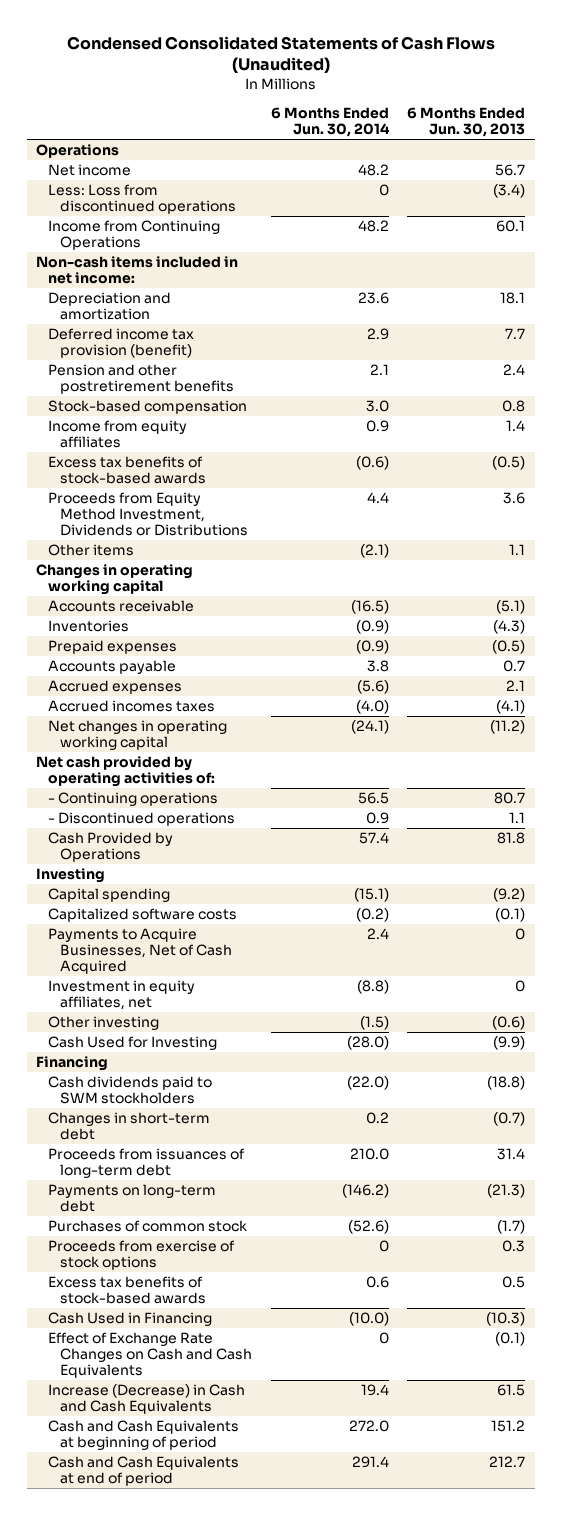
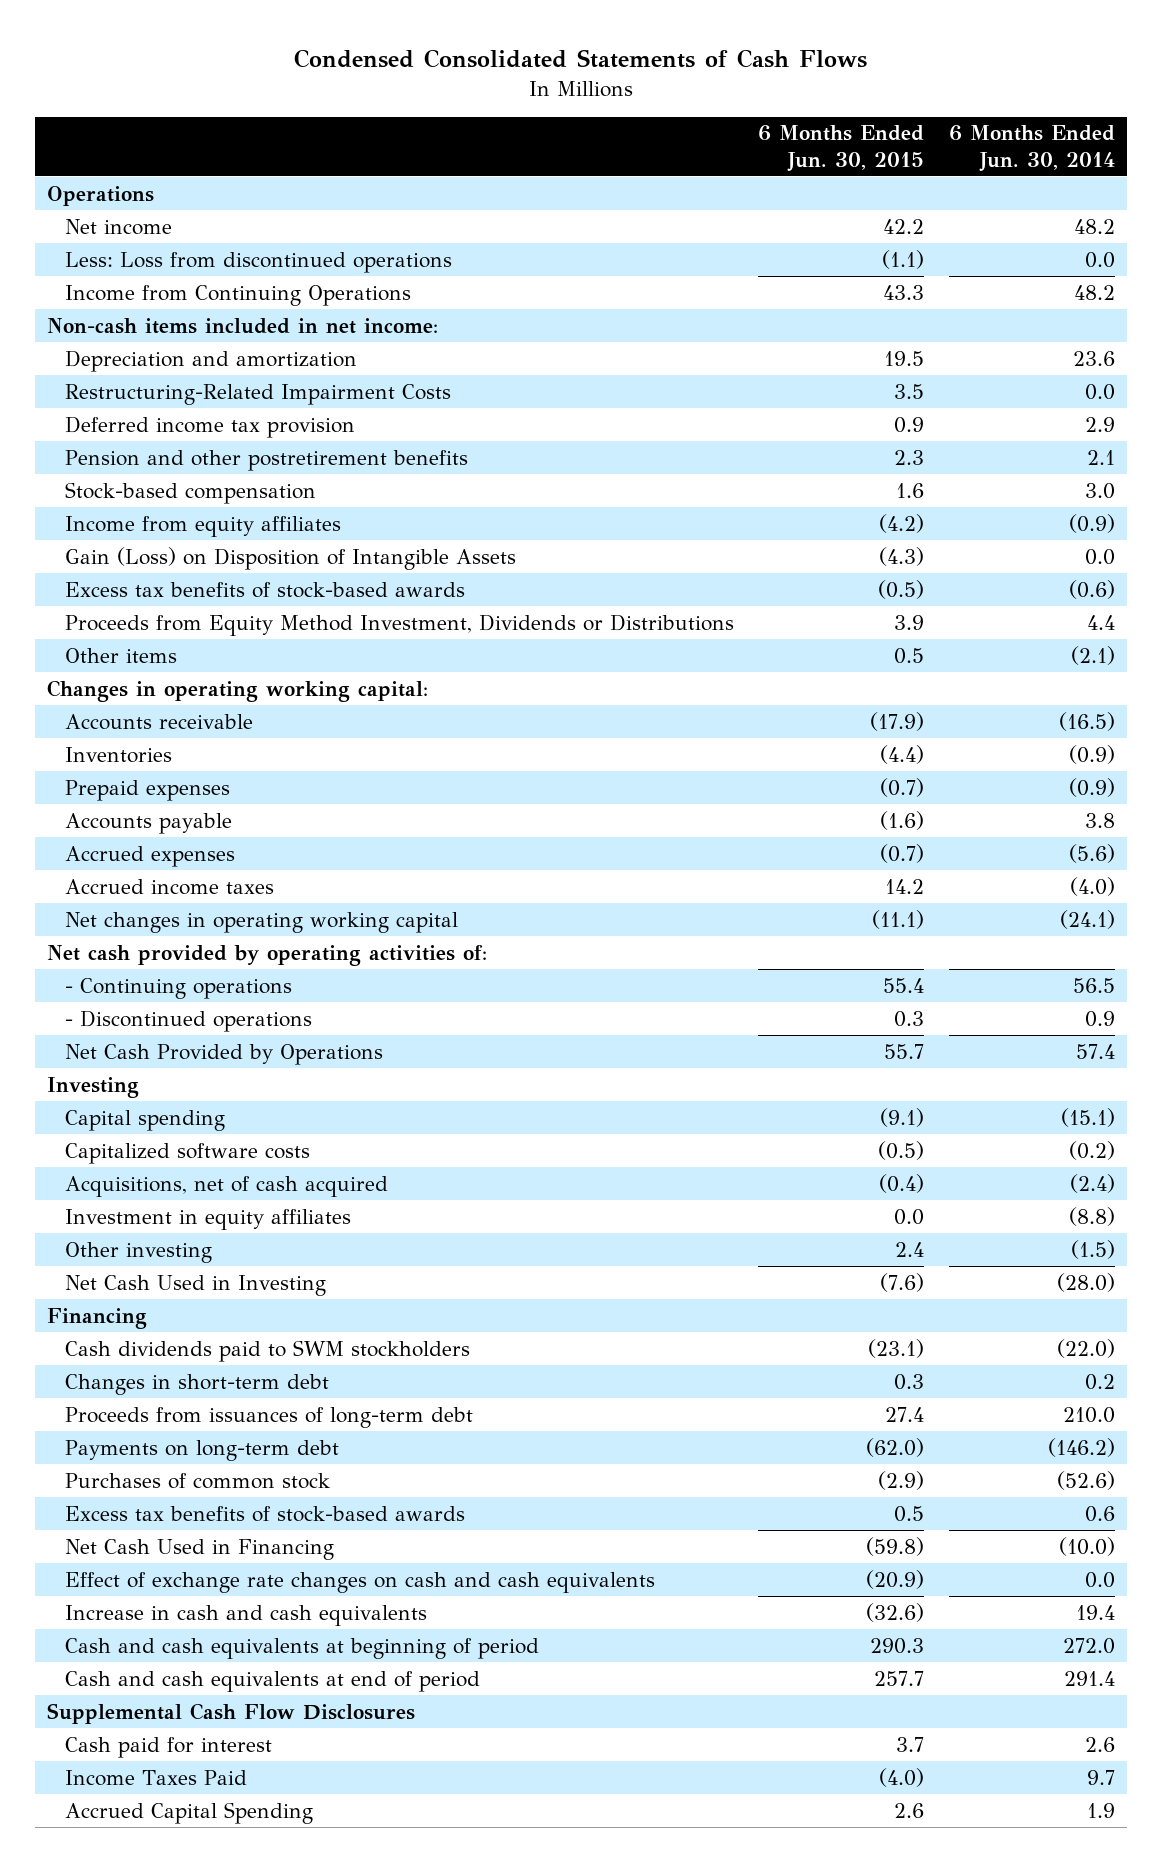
[66,35,495,74] Condensed Consolidated Statements of Cash Flows (Unaudited) -> [293,49,867,69] Condensed Consolidated Statements of Cash Flows
[407,107,526,138] 6 Months Ended Jun. 30, 2013 -> none
none -> [758,125,925,172] 6 Months Ended Jun. 30, 2015
[378,184,389,197] 0 -> [1084,251,1115,268] 0.0
none -> [64,383,451,405] Restructuring-Related Impairment Costs
[48,328,195,359] Deferred income tax provision (benefit) -> [64,415,355,438] Deferred income tax provision
[365,420,389,433] 0.9 -> [1068,513,1115,533] (0.9)
none -> [64,546,516,570] Gain (Loss) on Disposition of Intangible Assets
[36,564,194,596] Changes in operating working capital -> [46,679,428,702] Changes in operating working capital:
[48,700,216,713] Accrued incomes taxes -> [64,878,274,895] Accrued income taxes
[48,832,174,863] Cash Provided by Operations -> [64,1043,383,1065] Net Cash Provided by Operations
[48,928,233,975] Payments to Acquire Businesses, Net of Cash Acquired -> [64,1175,388,1197] Acquisitions, net of cash acquired
[366,928,389,940] 2.4 -> [1069,1173,1115,1193] (2.4)
[48,980,196,1011] Investment in equity affiliates, net -> [64,1208,351,1230] Investment in equity affiliates
[48,1036,218,1051] Cash Used for Investing -> [64,1274,326,1296] Net Cash Used in Investing
[48,1240,236,1271] Proceeds from exercise of stock options -> none
[48,1312,213,1327] Cash Used in Financing -> [64,1538,334,1560] Net Cash Used in Financing
[48,1332,253,1379] Effect of Exchange Rate Changes on Cash and Cash Equivalents -> [64,1571,655,1593] Effect of exchange rate changes on cash and cash equivalents
[378,1332,389,1345] 0 -> [1084,1571,1115,1588] 0.0
[48,1384,246,1415] Increase (Decrease) in Cash and Cash Equivalents -> [64,1604,427,1626] Increase in cash and cash equivalents
[48,1420,240,1451] Cash and Cash Equivalents at beginning of period -> [64,1637,539,1659] Cash and cash equivalents at beginning of period
[48,1456,240,1487] Cash and Cash Equivalents at end of period -> [64,1670,480,1692] Cash and cash equivalents at end of period
none -> [46,1702,415,1724] Supplemental Cash Flow Disclosures
none -> [64,1736,272,1758] Cash paid for interest
none -> [64,1769,247,1786] Income Taxes Paid
none -> [64,1801,313,1824] Accrued Capital Spending

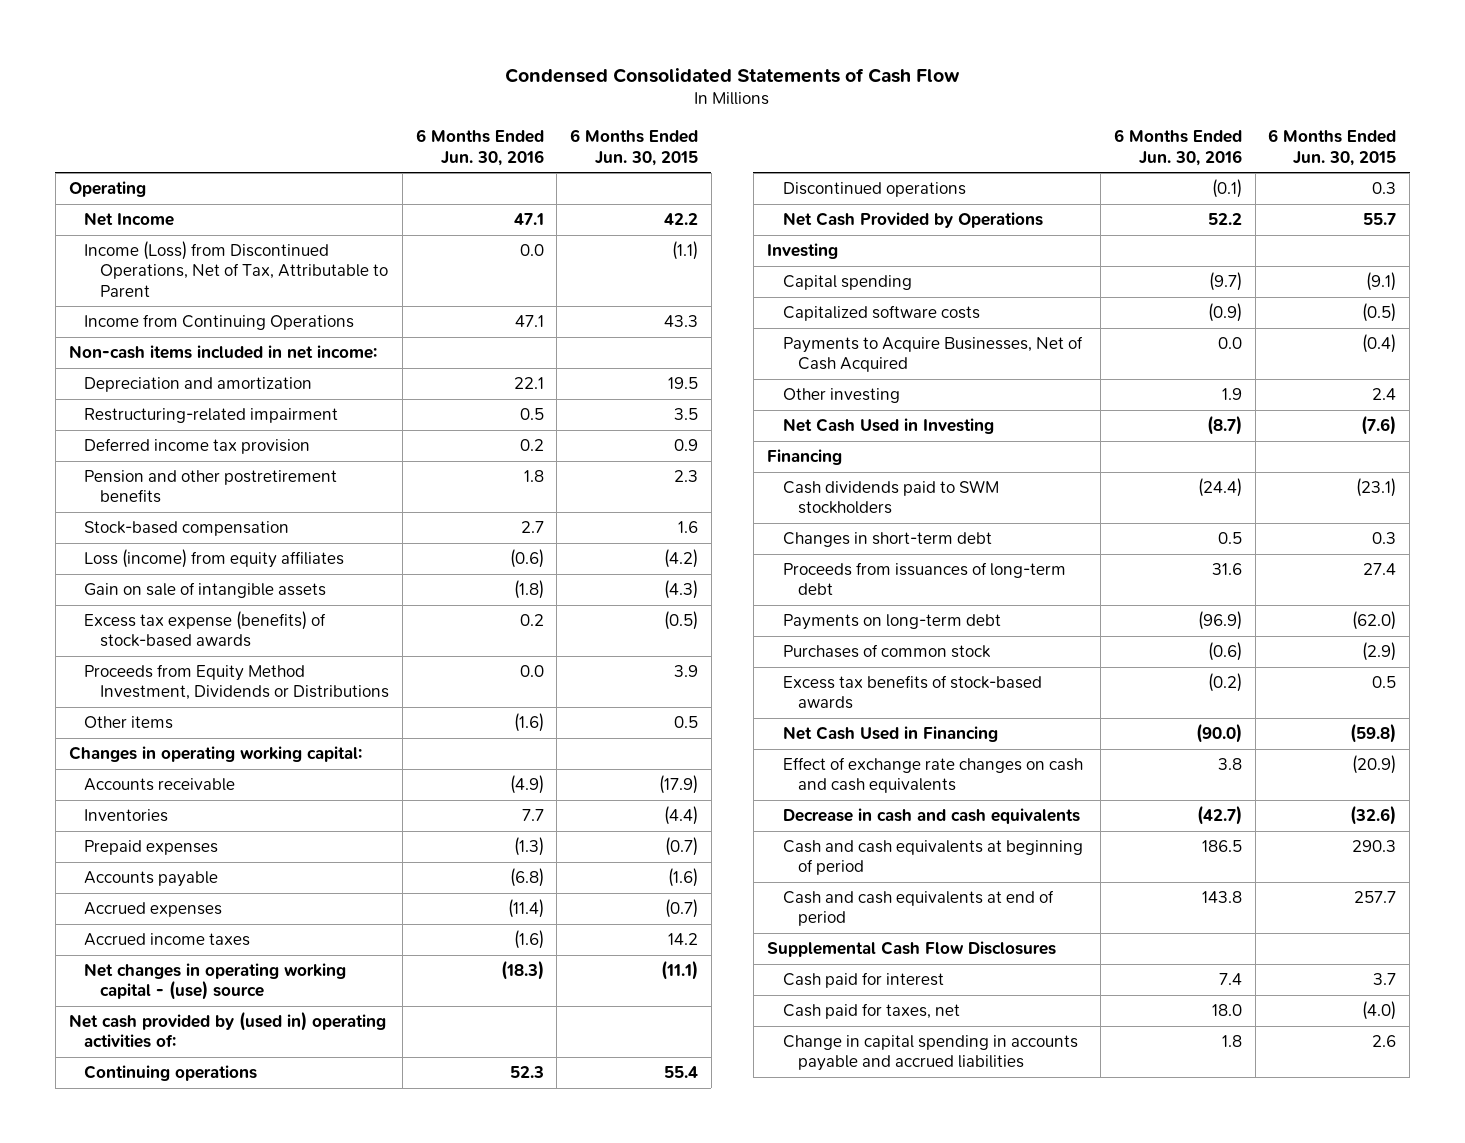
[293,49,867,69] Condensed Consolidated Statements of Cash Flows -> [505,67,961,83] Condensed Consolidated Statements of Cash Flow
[948,125,1115,172] 6 Months Ended Jun. 30, 2014 -> none
none -> [415,129,544,166] 6 Months Ended Jun. 30, 2016
[46,185,154,206] Operations -> [68,181,146,198] Operating
[64,218,172,235] Net income -> [84,212,175,227] Net Income
[64,251,452,273] Less: Loss from discontinued operations -> [84,241,389,297] Income (Loss) from Discontinued Operations, Net of Tax, Attributable to Parent
[64,383,451,405] Restructuring-Related Impairment Costs -> [84,408,339,424] Restructuring-related impairment
[64,515,341,537] Income from equity affiliates -> [84,549,345,569] Loss (income) from equity affiliates
[64,546,516,570] Gain (Loss) on Disposition of Intangible Assets -> [84,582,327,599] Gain on sale of intangible assets
[64,581,465,598] Excess tax benefits of stock-based awards -> [84,611,327,648] Excess tax expense (benefits) of stock-based awards
[64,911,458,933] Net changes in operating working capital -> [84,963,347,1001] Net changes in operating working capital - (use) source
[46,944,487,966] Net cash provided by operating activities of: -> [68,1011,386,1049] Net cash provided by (used in) operating activities of:
[64,977,292,999] - Continuing operations -> [84,1065,258,1082] Continuing operations
[64,1009,312,1032] - Discontinued operations -> [782,182,966,198] Discontinued operations
[64,1208,351,1230] Investment in equity affiliates -> none
[64,1175,388,1197] Acquisitions, net of cash acquired -> [782,336,1083,373] Payments to Acquire Businesses, Net of Cash Acquired
[64,1604,427,1626] Increase in cash and cash equivalents -> [782,808,1080,825] Decrease in cash and cash equivalents
[64,1769,247,1786] Income Taxes Paid -> none
none -> [782,1003,960,1020] Cash paid for taxes, net
[64,1801,313,1824] Accrued Capital Spending -> [782,1035,1078,1072] Change in capital spending in accounts payable and accrued liabilities

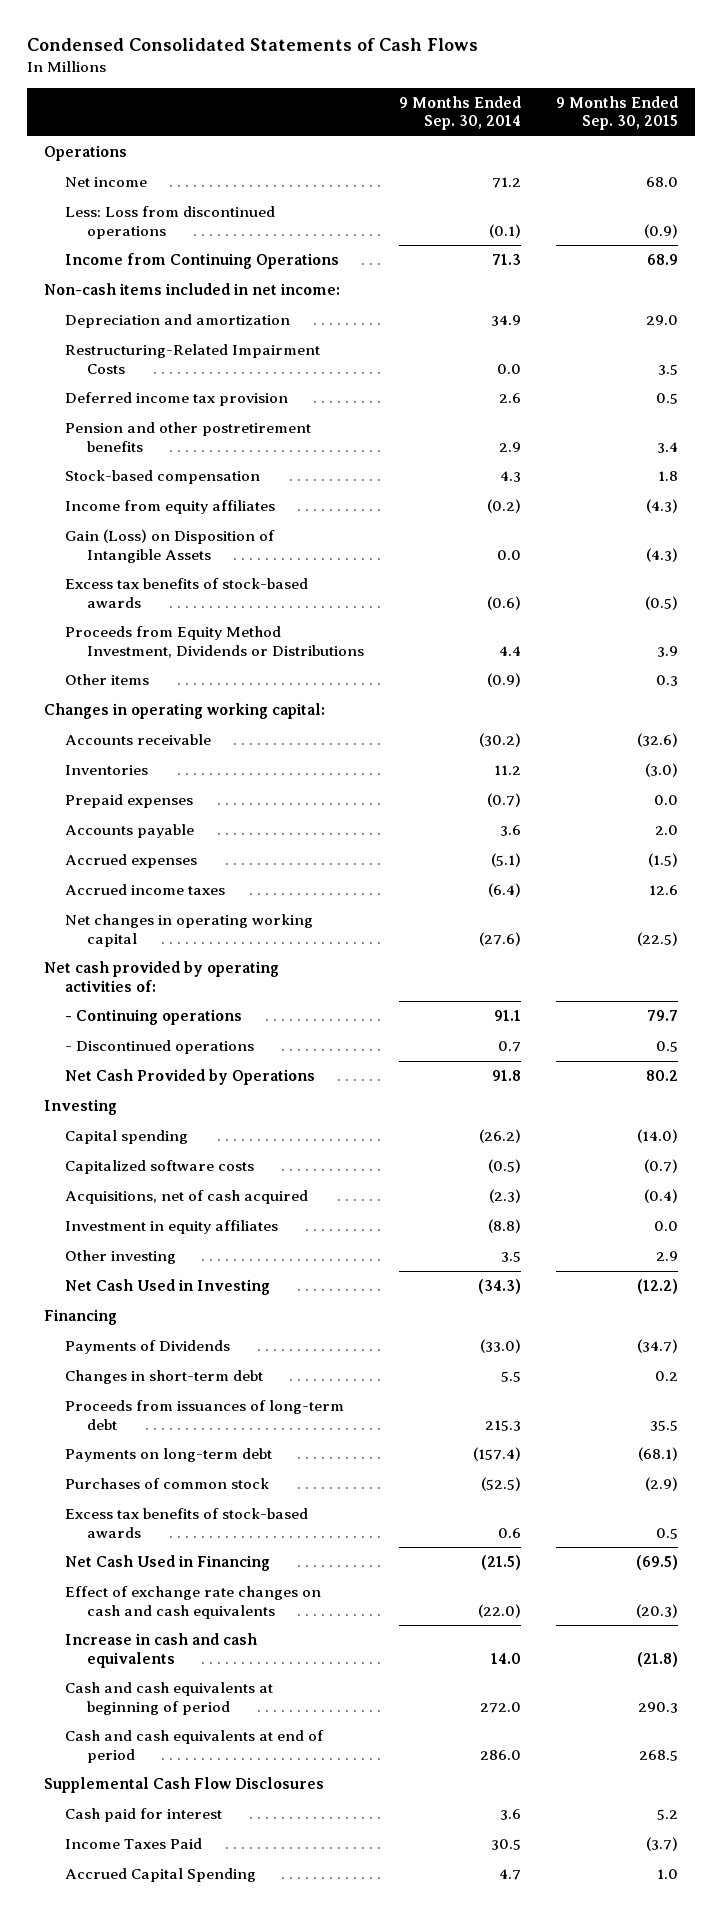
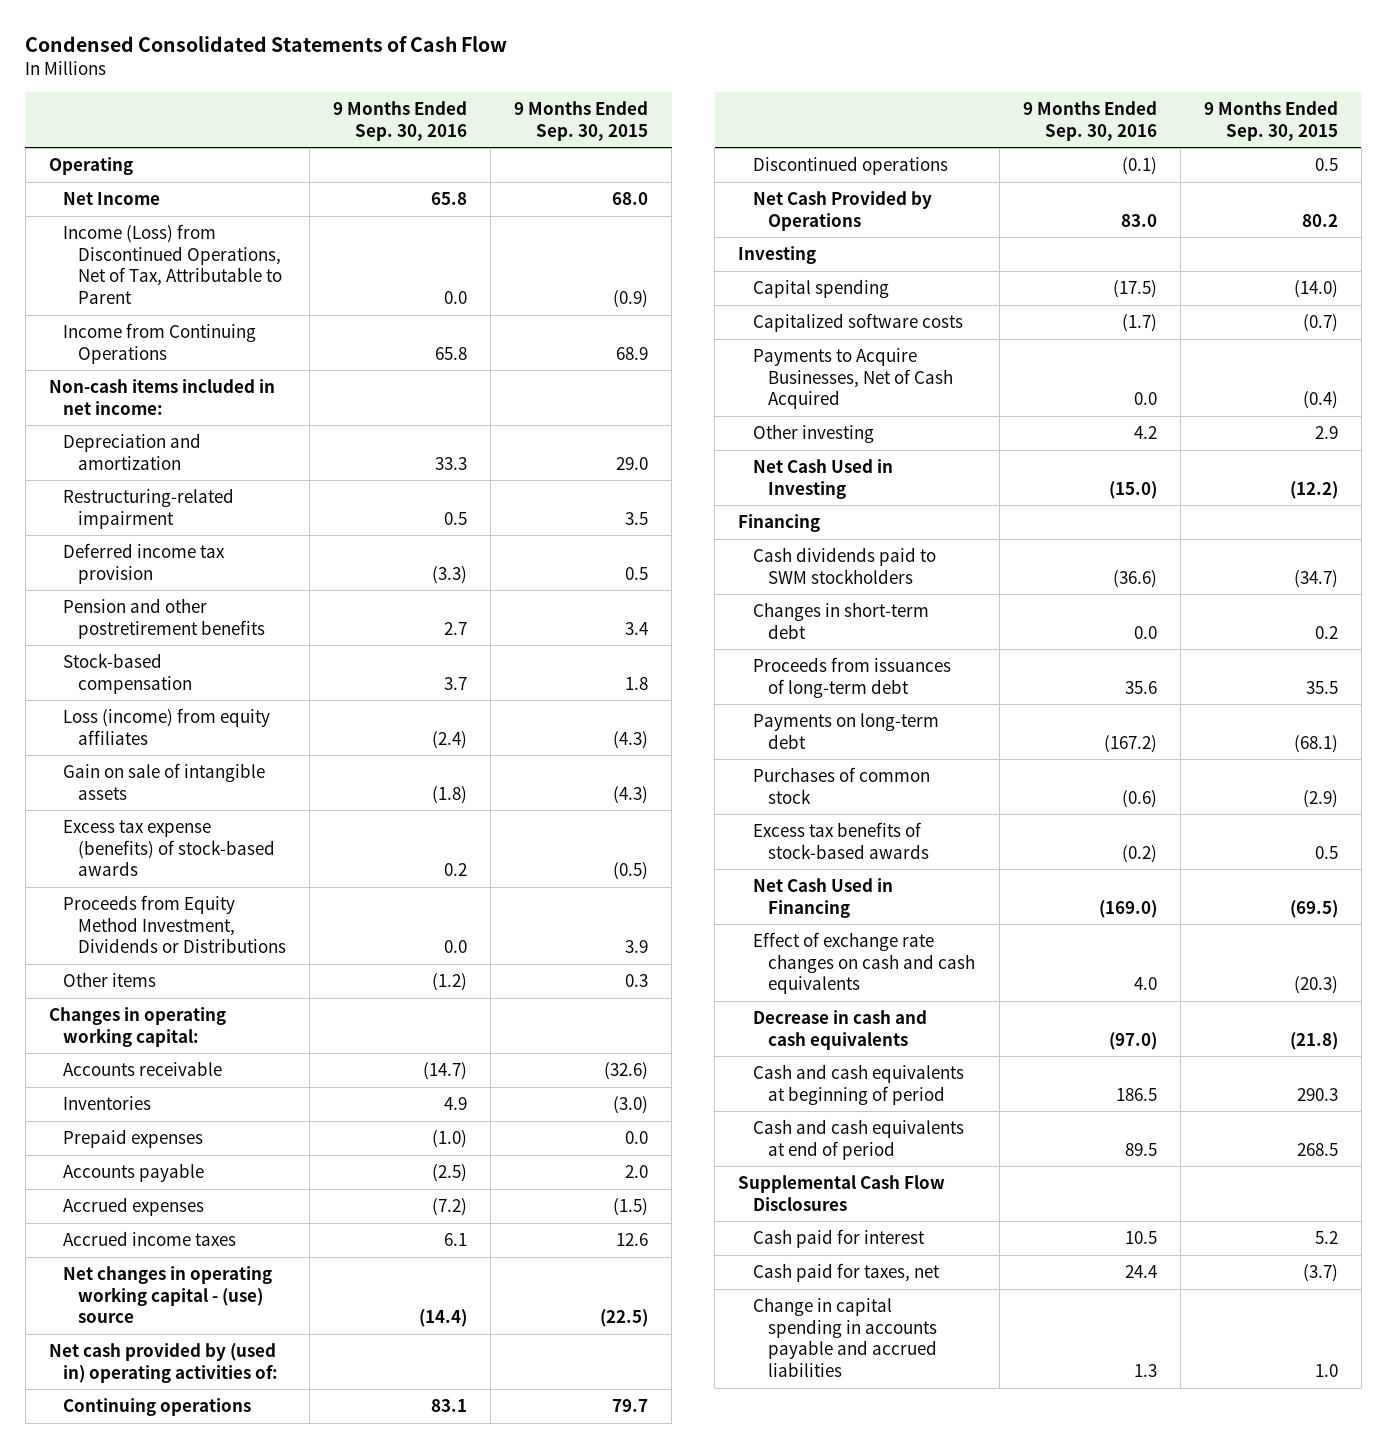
[26,37,478,51] Condensed Consolidated Statements of Cash Flows -> [25,35,508,52] Condensed Consolidated Statements of Cash Flow
[398,96,521,131] 9 Months Ended Sep. 30, 2014 -> none
none -> [333,101,468,141] 9 Months Ended Sep. 30, 2016
[44,145,128,162] Operations -> [48,157,133,176] Operating
[65,177,148,188] Net income -> [63,192,161,206] Net Income
[65,206,276,239] Less: Loss from discontinued operations -> [63,224,283,305] Income (Loss) from Discontinued Operations, Net of Tax, Attributable to Parent
[65,344,321,374] Restructuring-Related Impairment Costs -> [63,488,235,529] Restructuring-related impairment
[65,500,276,515] Income from equity affiliates -> [63,708,271,745] Loss (income) from equity affiliates
[65,529,276,563] Gain (Loss) on Disposition of Intangible Assets -> [63,763,266,800] Gain on sale of intangible assets
[65,578,309,608] Excess tax benefits of stock-based awards -> [63,820,276,877] Excess tax expense (benefits) of stock-based awards
[65,914,314,947] Net changes in operating working capital -> [63,1266,273,1324] Net changes in operating working capital - (use) source
[44,961,280,992] Net cash provided by operating activities of: -> [48,1343,279,1383] Net cash provided by (used in) operating activities of:
[65,1009,243,1026] - Continuing operations -> [63,1398,252,1417] Continuing operations
[65,1040,255,1055] - Discontinued operations -> [752,156,948,176] Discontinued operations
[65,1220,279,1235] Investment in equity affiliates -> none
[65,1190,309,1205] Acquisitions, net of cash acquired -> [752,348,953,410] Payments to Acquire Businesses, Net of Cash Acquired
[65,1340,231,1355] Payments of Dividends -> [752,547,936,584] Cash dividends paid to SWM stockholders
[65,1633,258,1668] Increase in cash and cash equivalents -> [752,1010,927,1050] Decrease in cash and cash equivalents
[65,1838,203,1850] Income Taxes Paid -> none
none -> [752,1263,940,1283] Cash paid for taxes, net
[65,1868,257,1883] Accrued Capital Spending -> [752,1297,937,1378] Change in capital spending in accounts payable and accrued liabilities

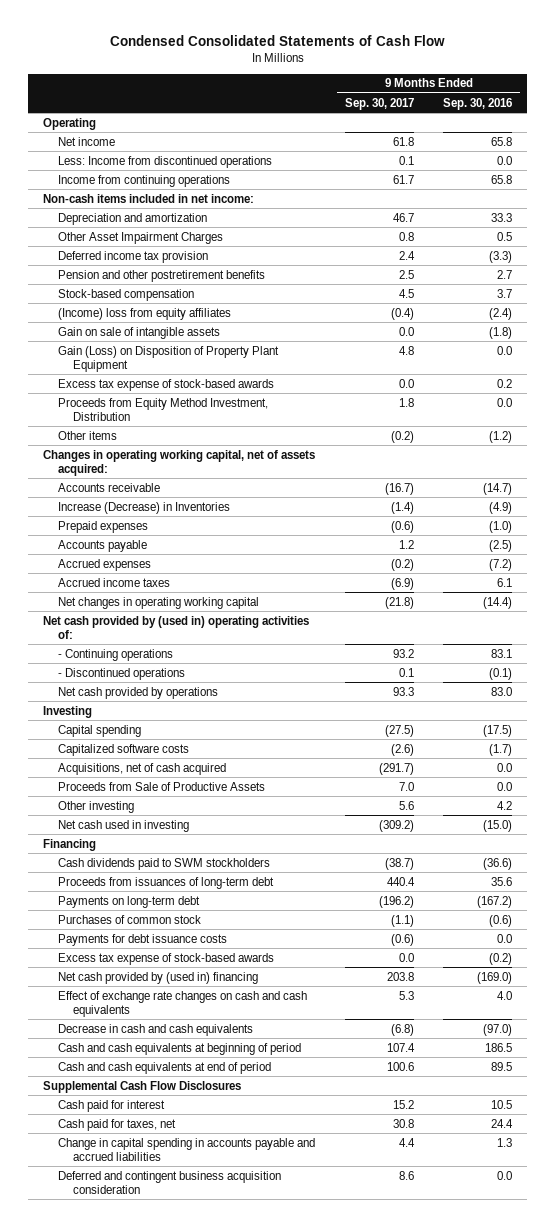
[514,101,649,141] 9 Months Ended Sep. 30, 2015 -> none
none -> [344,97,414,110] Sep. 30, 2017
[63,192,161,206] Net Income -> [58,136,116,146] Net income
[63,224,283,305] Income (Loss) from Discontinued Operations, Net of Tax, Attributable to Parent -> [58,155,273,168] Less: Income from discontinued operations
[63,323,257,364] Income from Continuing Operations -> [58,174,231,187] Income from continuing operations
[63,488,235,529] Restructuring-related impairment -> none
none -> [58,231,224,244] Other Asset Impairment Charges
[63,708,271,745] Loss (income) from equity affiliates -> [58,307,232,320] (Income) loss from equity affiliates
none -> [58,345,280,372] Gain (Loss) on Disposition of Property Plant Equipment
[63,820,276,877] Excess tax expense (benefits) of stock-based awards -> [58,378,275,391] Excess tax expense of stock-based awards
[63,895,287,954] Proceeds from Equity Method Investment, Dividends or Distributions -> [58,397,269,421] Proceeds from Equity Method Investment, Distribution
[48,1007,226,1047] Changes in operating working capital: -> [43,449,316,476] Changes in operating working capital, net of assets acquired:
[63,1096,152,1111] Inventories -> none
none -> [58,501,231,514] Increase (Decrease) in Inventories
[63,1266,273,1324] Net changes in operating working capital - (use) source -> [58,596,260,609] Net changes in operating working capital
[63,1398,252,1417] Continuing operations -> [58,648,174,661] - Continuing operations
[752,156,948,176] Discontinued operations -> [58,667,186,680] - Discontinued operations
[752,191,932,231] Net Cash Provided by Operations -> [58,686,219,699] Net cash provided by operations
[752,348,953,410] Payments to Acquire Businesses, Net of Cash Acquired -> [58,762,227,775] Acquisitions, net of cash acquired
none -> [58,781,266,791] Proceeds from Sale of Productive Assets
[752,459,893,499] Net Cash Used in Investing -> [58,819,190,832] Net cash used in investing
[752,602,929,639] Changes in short-term debt -> none
none -> [58,933,228,946] Payments for debt issuance costs
[752,822,929,859] Excess tax benefits of stock-based awards -> [58,952,275,965] Excess tax expense of stock-based awards
[752,878,893,918] Net Cash Used in Financing -> [58,971,259,984] Net cash provided by (used in) financing
none -> [58,1170,282,1194] Deferred and contingent business acquisition consideration

